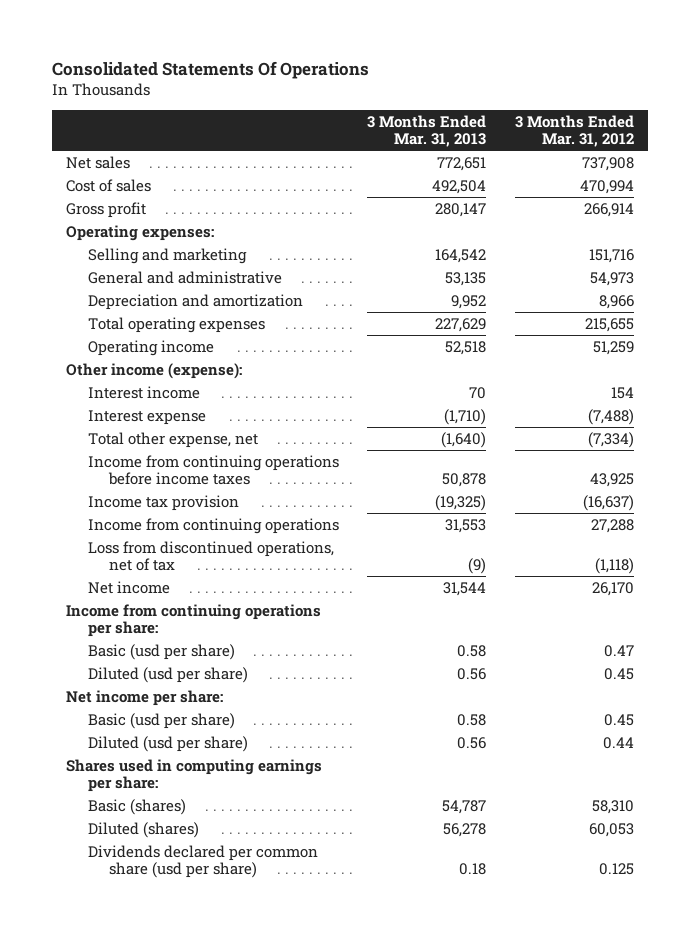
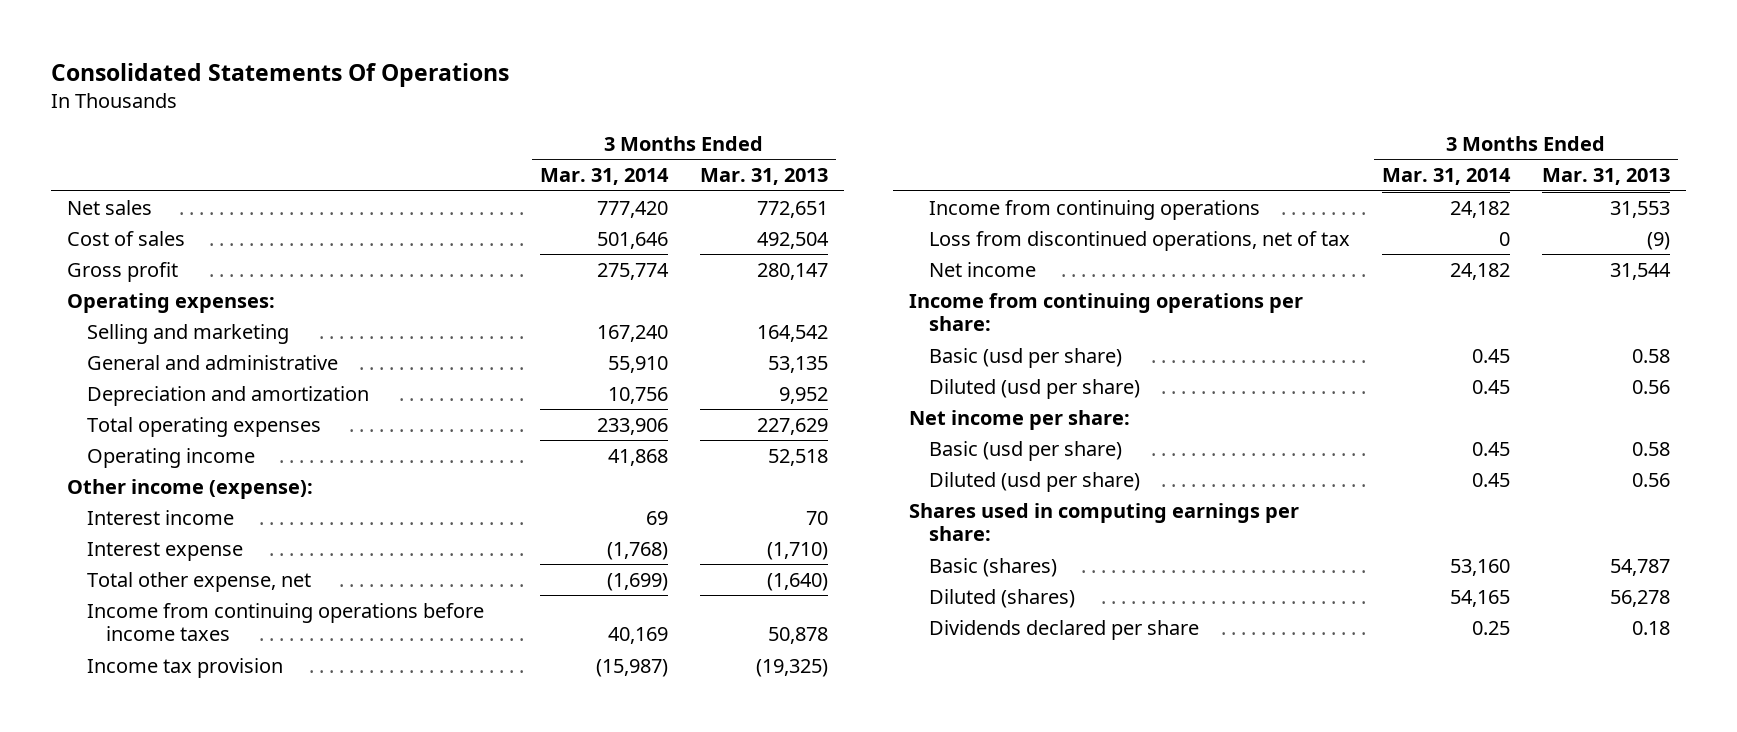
[514,114,634,148] 3 Months Ended Mar. 31, 2012 -> none
none -> [539,168,669,186] Mar. 31, 2014
[87,844,318,879] Dividends declared per common share (usd per share) -> [929,619,1200,640] Dividends declared per share

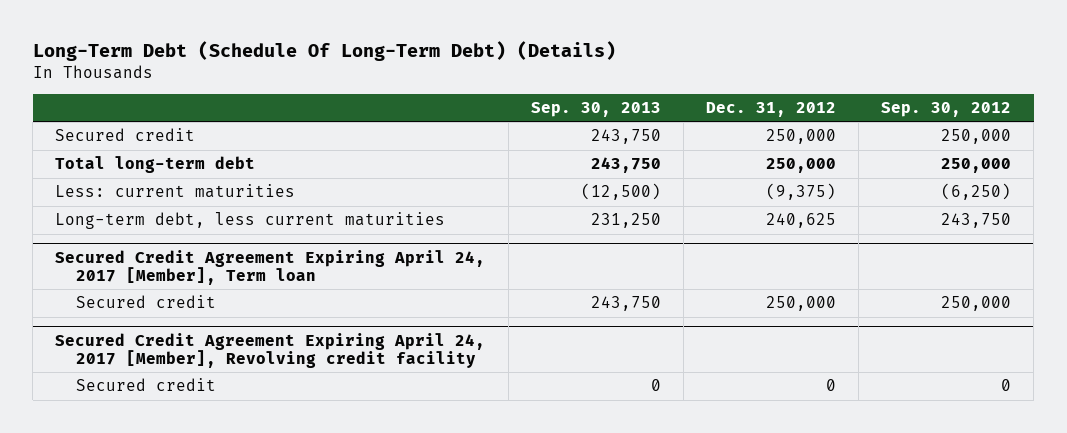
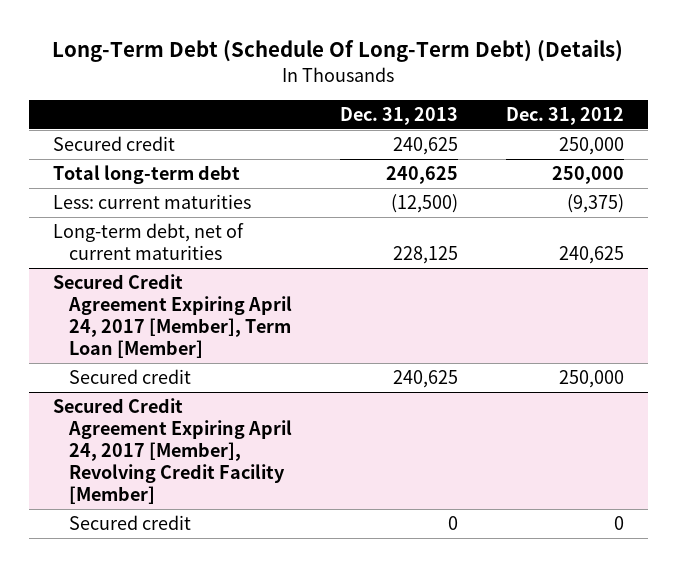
[530,101,661,117] Sep. 30, 2013 -> none
[881,101,1012,117] Sep. 30, 2012 -> none
none -> [339,106,458,125] Dec. 31, 2013
[55,212,446,230] Long-term debt, less current maturities -> [53,223,245,261] Long-term debt, net of current maturities
[55,249,486,286] Secured Credit Agreement Expiring April 24, 2017 [Member], Term loan -> [53,274,293,359] Secured Credit Agreement Expiring April 24, 2017 [Member], Term Loan [Member]
[55,332,486,369] Secured Credit Agreement Expiring April 24, 2017 [Member], Revolving credit facility -> [53,398,293,505] Secured Credit Agreement Expiring April 24, 2017 [Member], Revolving Credit Facility [Member]

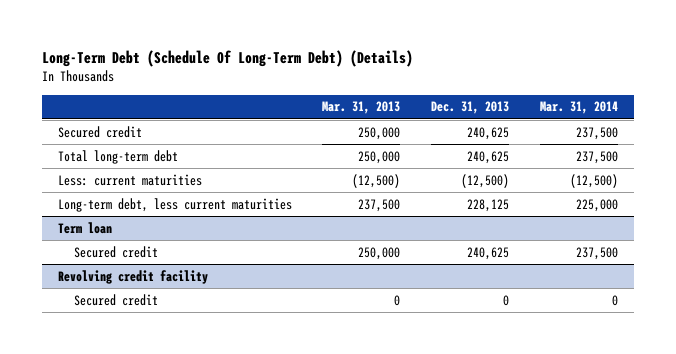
[505,106,624,125] Dec. 31, 2012 -> none
none -> [322,101,401,115] Mar. 31, 2013
none -> [540,101,619,115] Mar. 31, 2014
[53,274,293,359] Secured Credit Agreement Expiring April 24, 2017 [Member], Term Loan [Member] -> none
[53,223,245,261] Long-term debt, net of current maturities -> [57,197,292,212] Long-term debt, less current maturities
none -> [57,221,112,234] Term loan
[53,398,293,505] Secured Credit Agreement Expiring April 24, 2017 [Member], Revolving Credit Facility [Member] -> none
none -> [57,269,208,284] Revolving credit facility

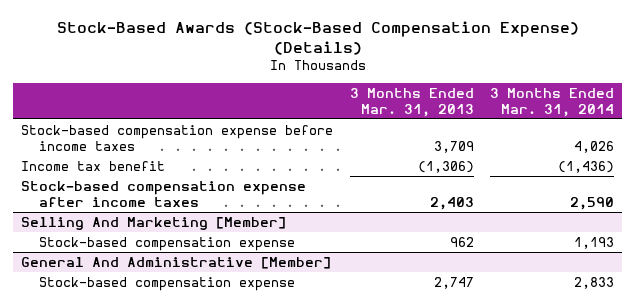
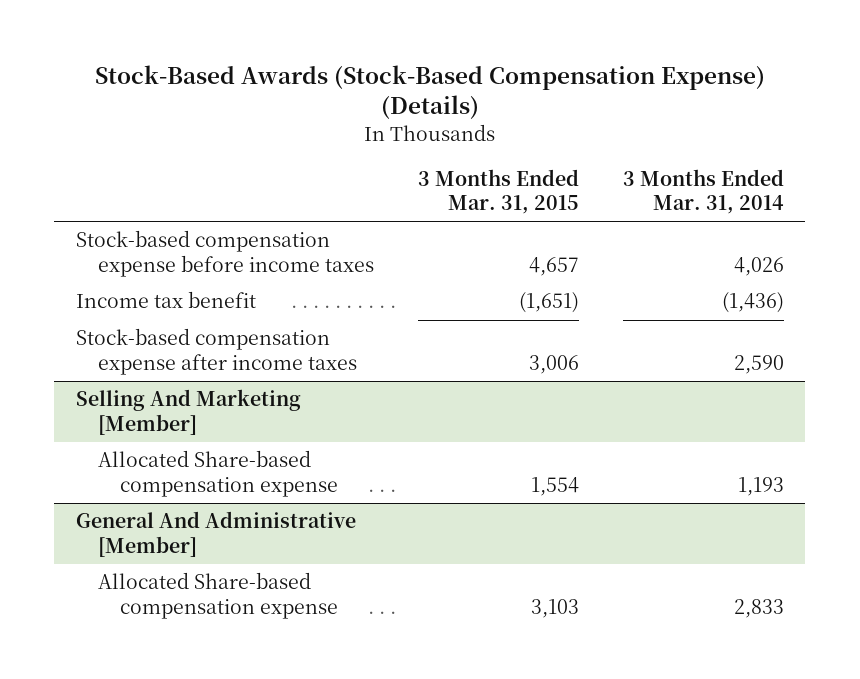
[349,87,474,117] 3 Months Ended Mar. 31, 2013 -> none
none -> [417,168,579,214] 3 Months Ended Mar. 31, 2015
[38,236,295,251] Stock-based compensation expense -> [98,450,339,497] Allocated Share-based compensation expense
[38,276,295,291] Stock-based compensation expense -> [98,572,339,619] Allocated Share-based compensation expense

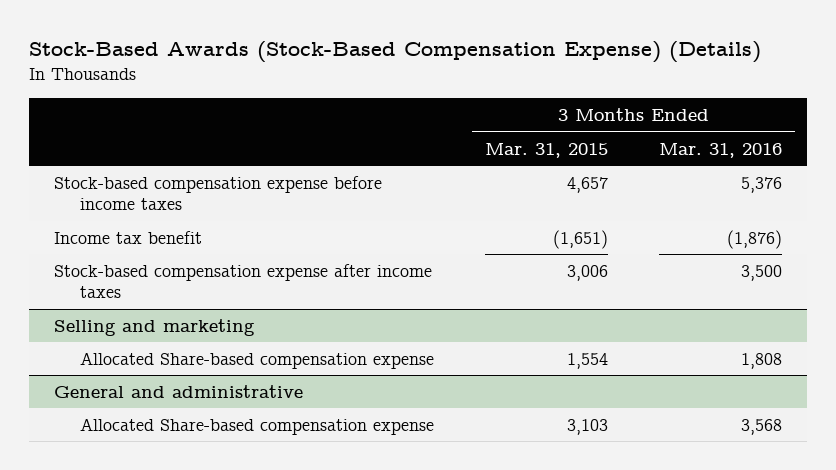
[622,168,784,214] 3 Months Ended Mar. 31, 2014 -> none
none -> [658,142,782,158] Mar. 31, 2016
[76,389,302,435] Selling And Marketing [Member] -> [54,318,256,336] Selling and marketing
[76,511,357,557] General And Administrative [Member] -> [54,384,304,398] General and administrative

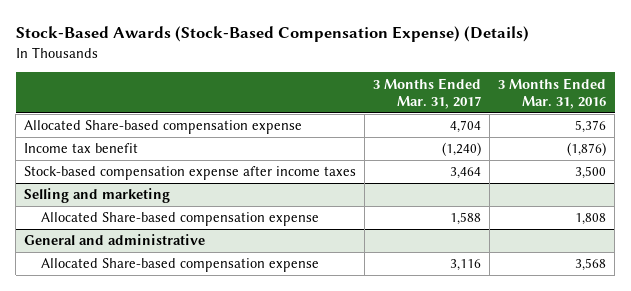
[485,142,609,158] Mar. 31, 2015 -> none
none -> [373,77,482,109] 3 Months Ended Mar. 31, 2017
[54,175,383,211] Stock-based compensation expense before income taxes -> [24,120,303,135] Allocated Share-based compensation expense

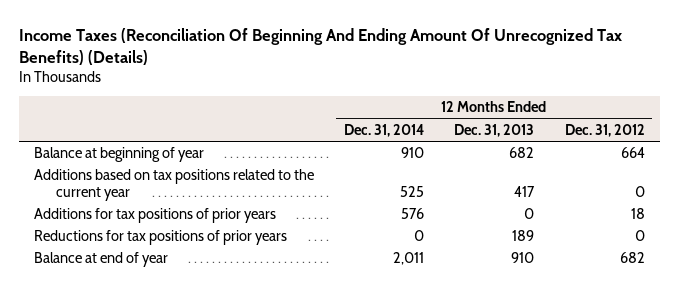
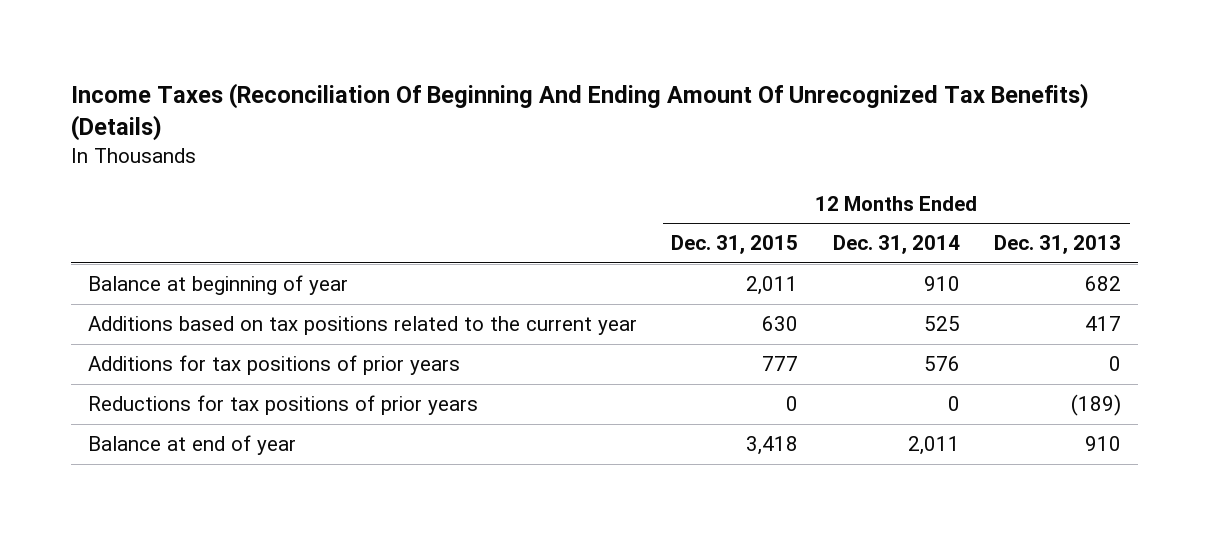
[564,123,645,137] Dec. 31, 2012 -> none
none -> [671,235,799,255] Dec. 31, 2015
[512,230,535,242] 189 -> [1071,394,1122,417] (189)

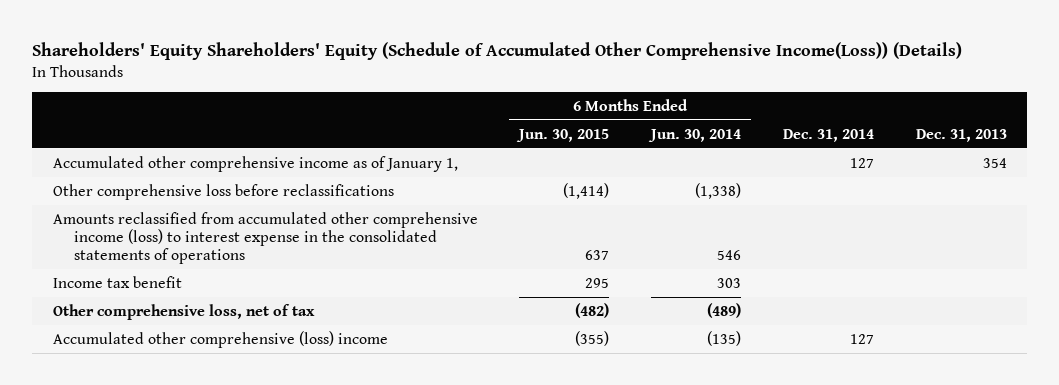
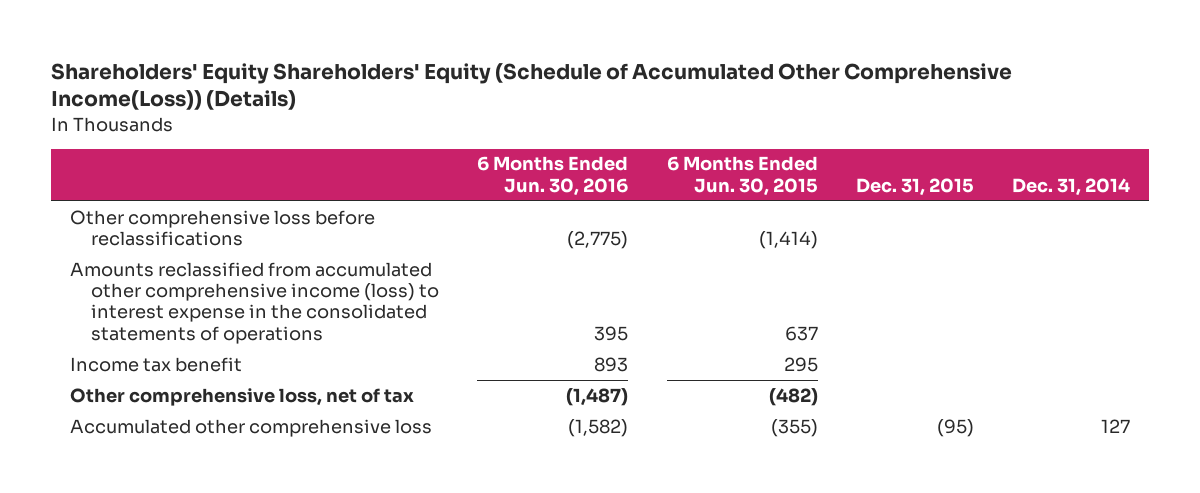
[648,128,742,142] Jun. 30, 2014 -> none
[915,128,1007,142] Dec. 31, 2013 -> none
none -> [477,156,629,196] 6 Months Ended Jun. 30, 2016
none -> [855,177,974,196] Dec. 31, 2015
[52,155,458,172] Accumulated other comprehensive income as of January 1, -> none
[52,330,388,348] Accumulated other comprehensive (loss) income -> [69,418,432,437] Accumulated other comprehensive loss

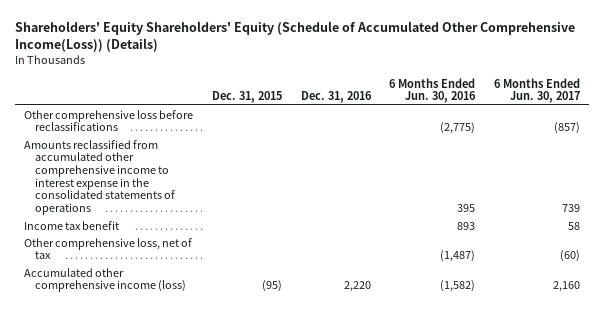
[666,156,818,196] 6 Months Ended Jun. 30, 2015 -> none
[1011,177,1130,196] Dec. 31, 2014 -> none
none -> [300,91,372,104] Dec. 31, 2016
none -> [493,77,580,104] 6 Months Ended Jun. 30, 2017
[69,261,440,344] Amounts reclassified from accumulated other comprehensive income (loss) to interest expense in the consolidated statements of operations -> [24,139,176,216] Amounts reclassified from accumulated other comprehensive income to interest expense in the consolidated statements of operations
[69,418,432,437] Accumulated other comprehensive loss -> [24,267,187,293] Accumulated other comprehensive income (loss)

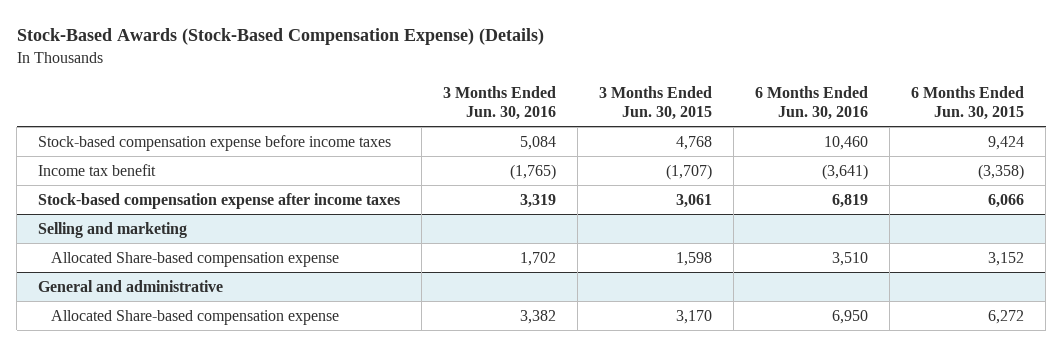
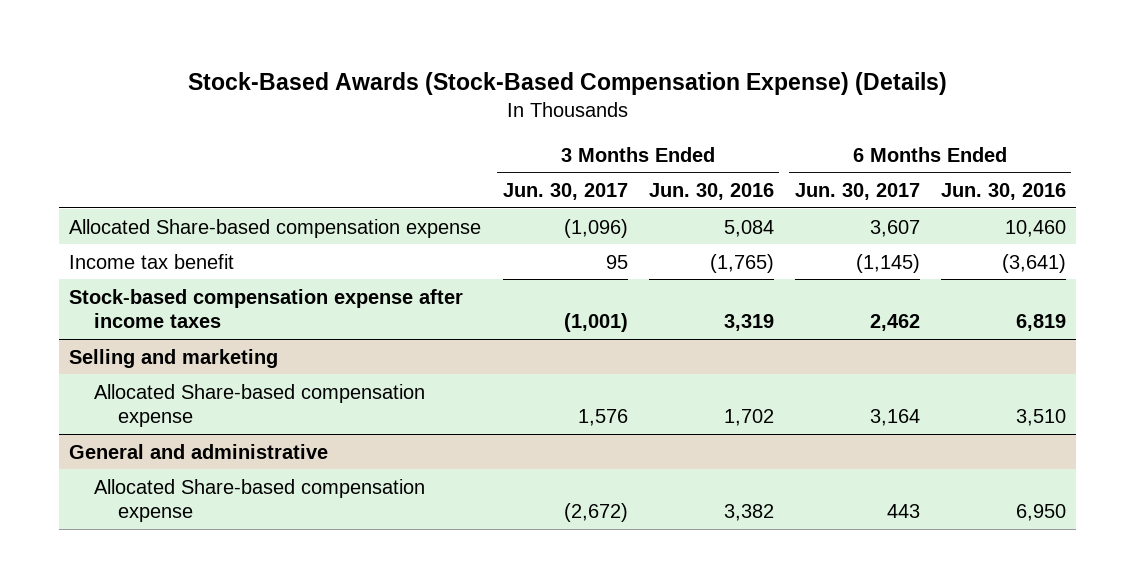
[599,86,713,120] 3 Months Ended Jun. 30, 2015 -> none
[911,86,1025,120] 6 Months Ended Jun. 30, 2015 -> none
none -> [502,183,628,201] Jun. 30, 2017
none -> [794,183,920,201] Jun. 30, 2017
[38,134,392,151] Stock-based compensation expense before income taxes -> [69,218,482,238] Allocated Share-based compensation expense

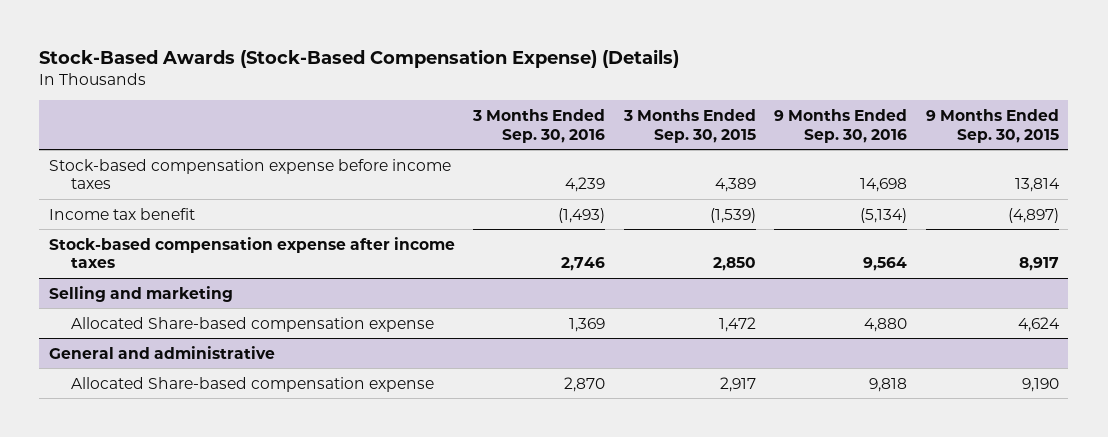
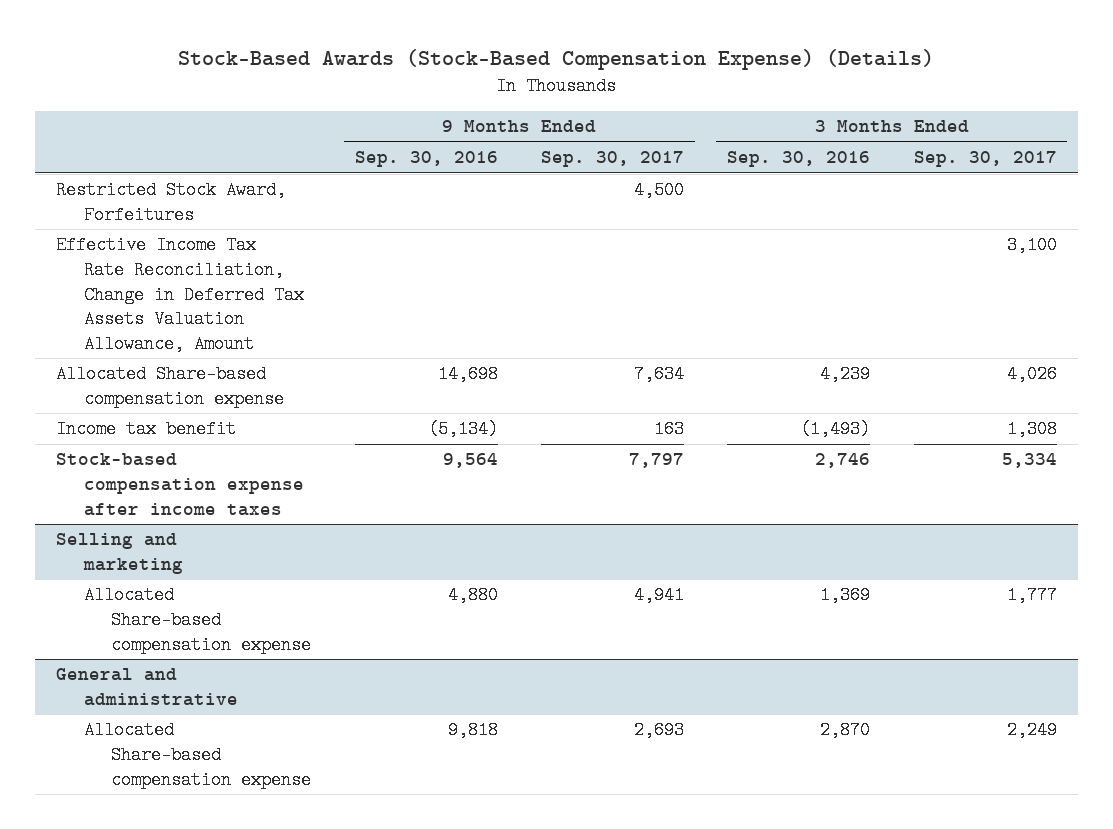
[622,108,756,143] 3 Months Ended Sep. 30, 2015 -> none
[926,108,1060,143] 9 Months Ended Sep. 30, 2015 -> none
none -> [541,151,685,168] Sep. 30, 2017
none -> [913,151,1057,168] Sep. 30, 2017
none -> [56,181,287,224] Restricted Stock Award, Forfeitures
none -> [56,236,304,353] Effective Income Tax Rate Reconciliation, Change in Deferred Tax Assets Valuation Allowance, Amount
[48,158,451,190] Stock-based compensation expense before income taxes -> [56,365,284,408] Allocated Share-based compensation expense

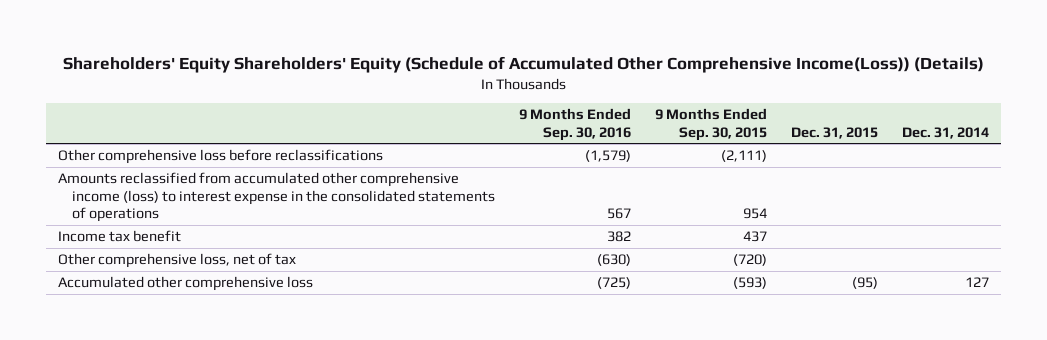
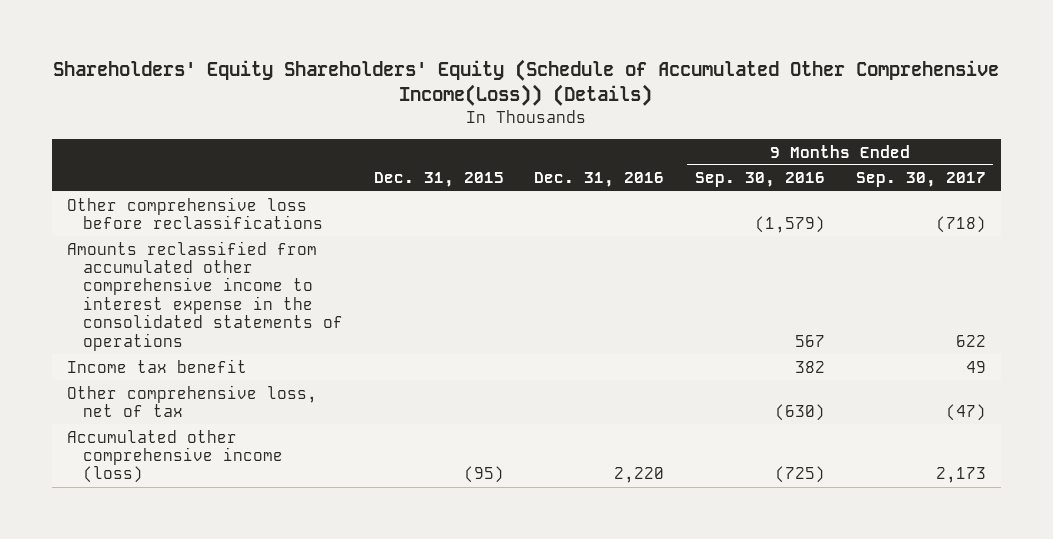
[655,108,768,141] 9 Months Ended Sep. 30, 2015 -> none
[901,126,989,139] Dec. 31, 2014 -> none
none -> [534,172,665,188] Dec. 31, 2016
none -> [855,172,986,188] Sep. 30, 2017
[58,172,496,223] Amounts reclassified from accumulated other comprehensive income (loss) to interest expense in the consolidated statements of operations -> [66,240,344,351] Amounts reclassified from accumulated other comprehensive income to interest expense in the consolidated statements of operations
[58,276,314,292] Accumulated other comprehensive loss -> [66,429,284,484] Accumulated other comprehensive income (loss)

